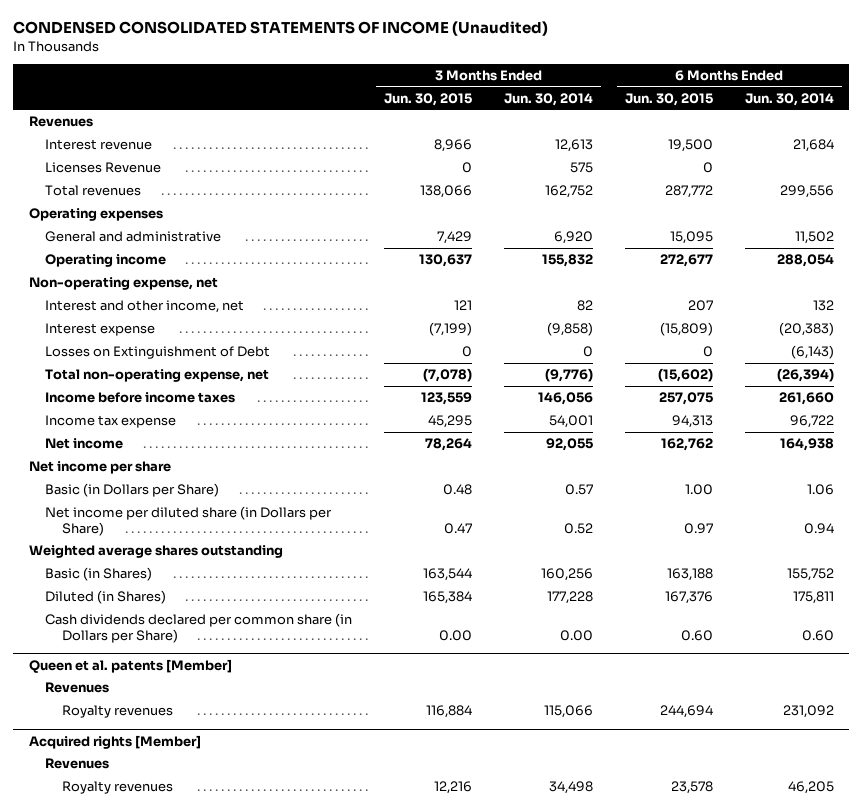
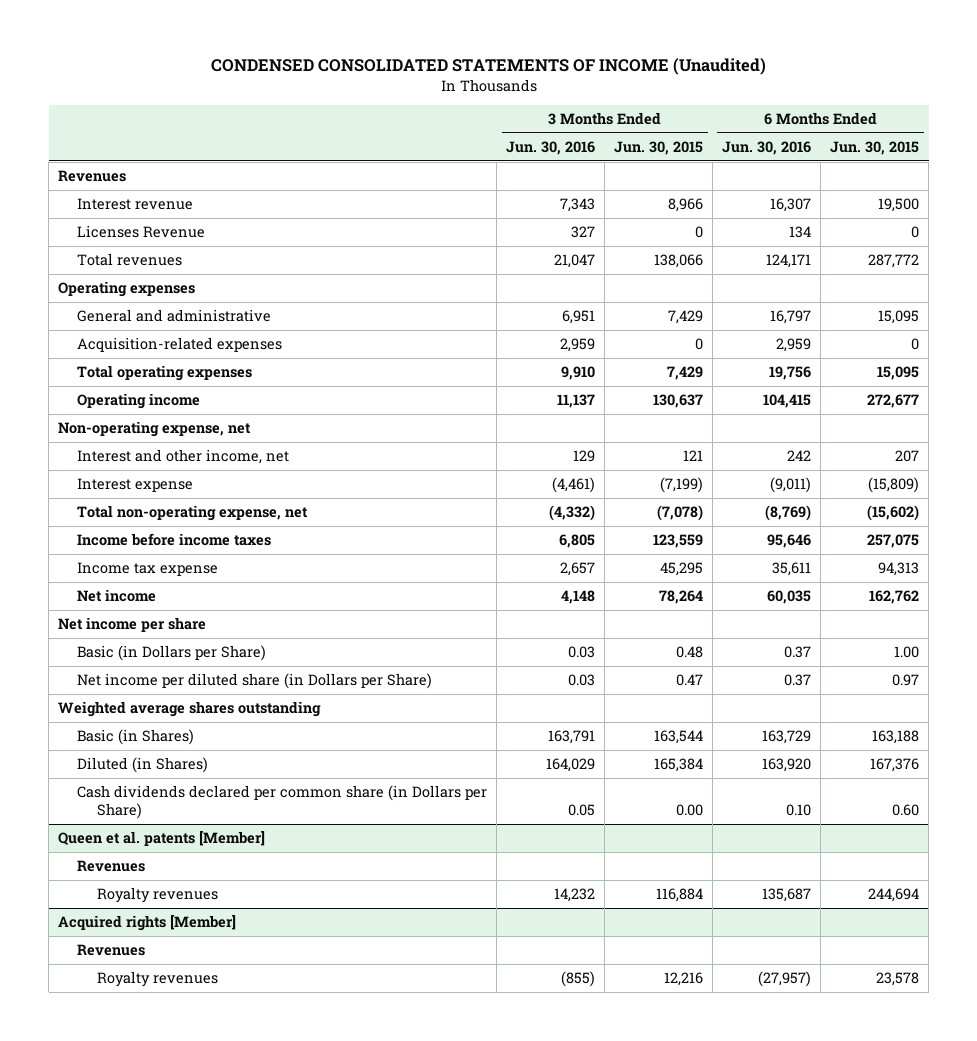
[503,92,593,106] Jun. 30, 2014 -> none
[744,92,834,106] Jun. 30, 2014 -> none
none -> [506,141,596,156] Jun. 30, 2016
none -> [722,141,812,156] Jun. 30, 2016
none -> [77,337,283,353] Acquisition-related expenses
none -> [77,365,253,382] Total operating expenses
[45,346,271,360] Losses on Extinguishment of Debt -> none

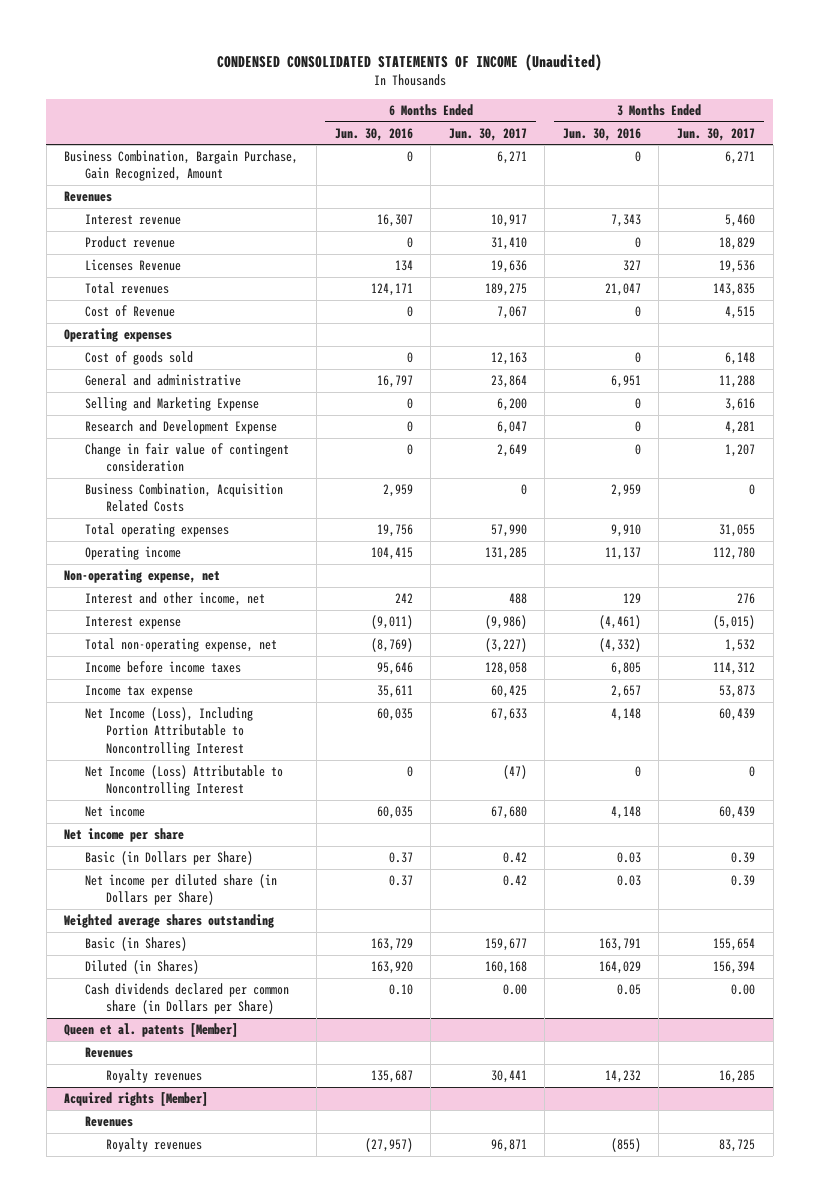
[614,141,704,156] Jun. 30, 2015 -> none
[830,141,920,156] Jun. 30, 2015 -> none
none -> [448,127,527,141] Jun. 30, 2017
none -> [677,127,756,141] Jun. 30, 2017
none -> [64,150,299,182] Business Combination, Bargain Purchase, Gain Recognized, Amount
none -> [85,236,176,249] Product revenue
none -> [85,305,176,318] Cost of Revenue
none -> [85,351,194,366] Cost of goods sold
none -> [85,397,260,412] Selling and Marketing Expense
none -> [85,420,278,435] Research and Development Expense
none -> [85,443,290,473] Change in fair value of contingent consideration
[77,337,283,353] Acquisition-related expenses -> [85,483,284,513] Business Combination, Acquisition Related Costs
none -> [85,707,254,756] Net Income (Loss), Including Portion Attributable to Noncontrolling Interest
none -> [85,765,284,797] Net Income (Loss) Attributable to Noncontrolling Interest

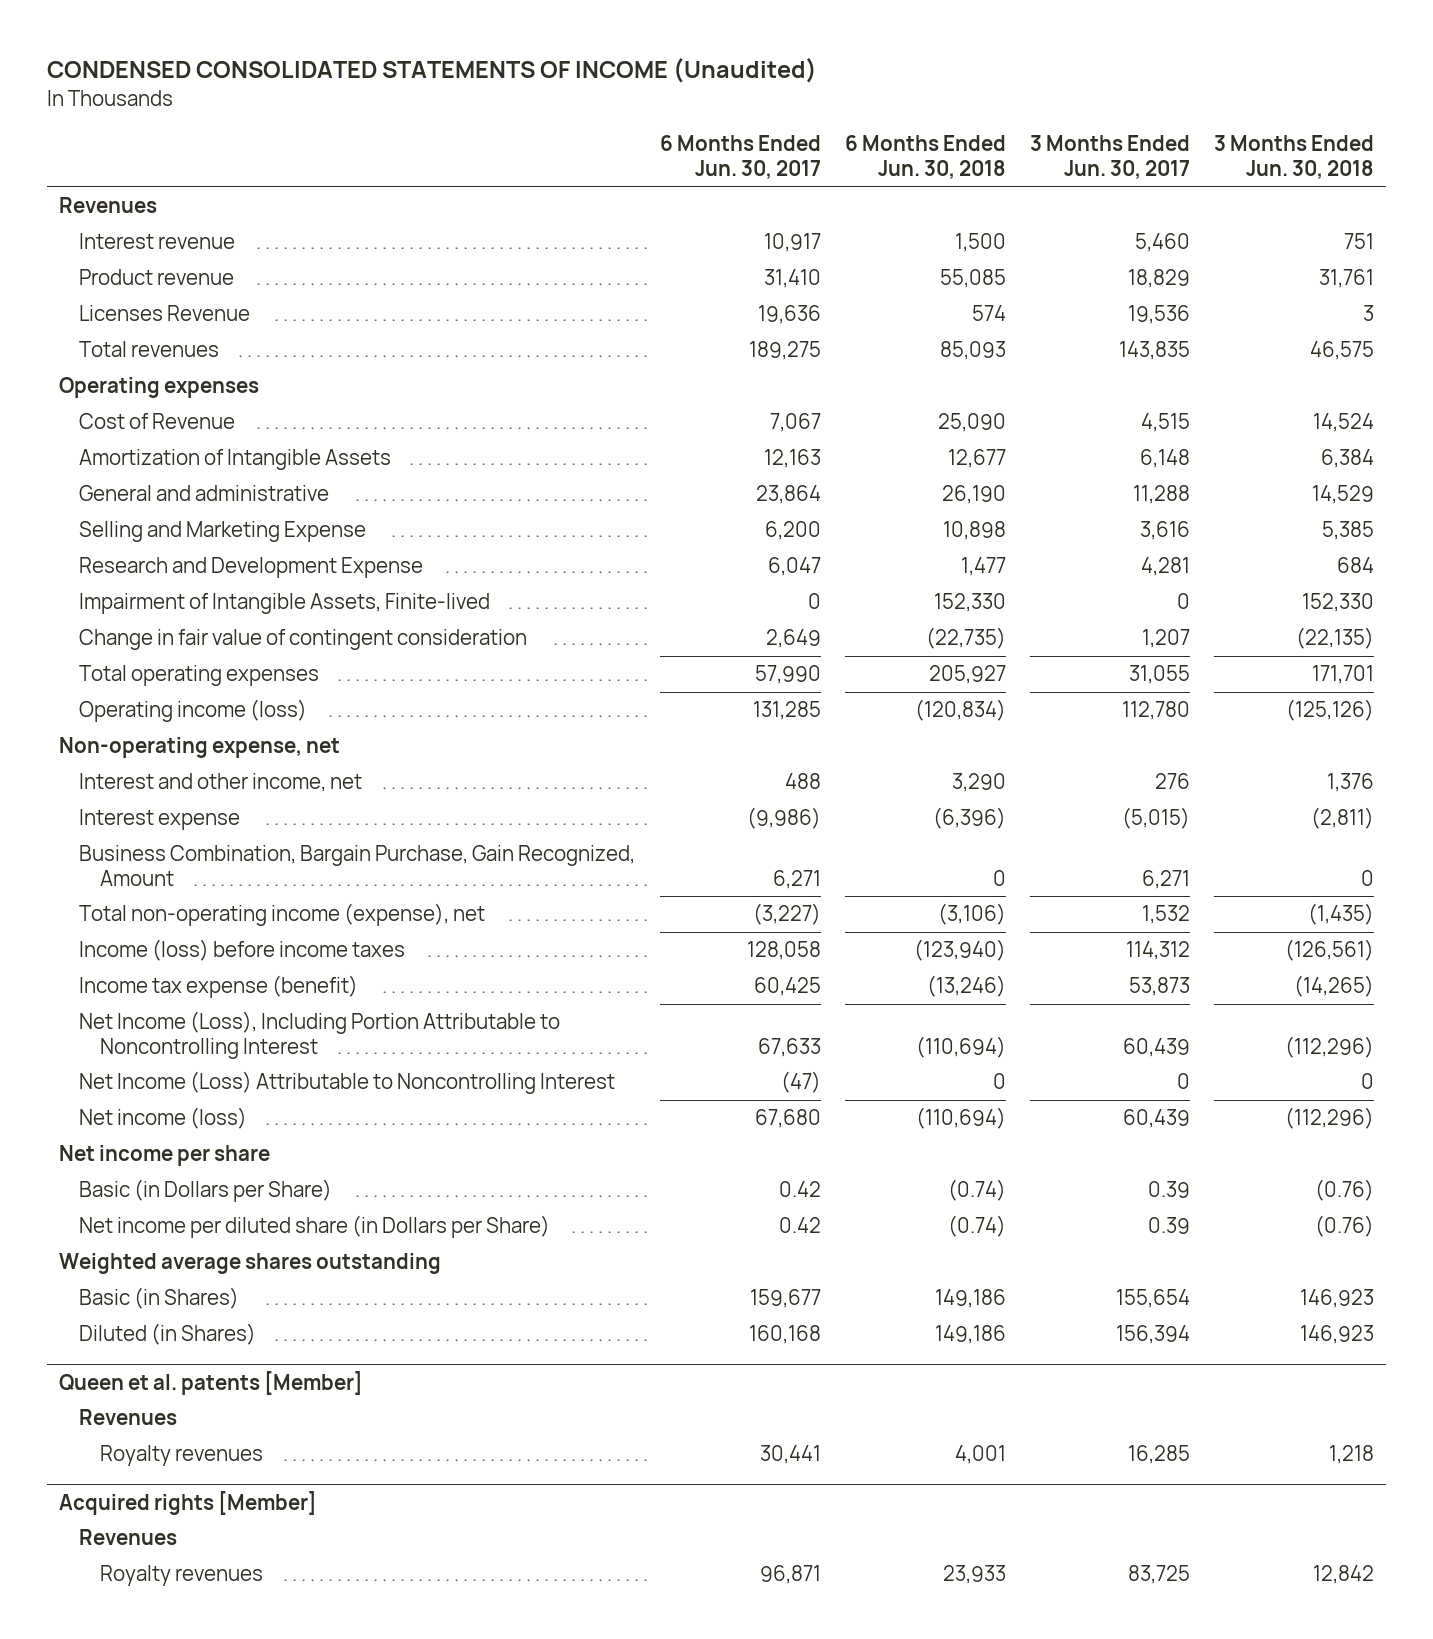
[334,127,413,141] Jun. 30, 2016 -> none
[562,127,641,141] Jun. 30, 2016 -> none
none -> [844,135,1006,180] 6 Months Ended Jun. 30, 2018
none -> [1213,135,1374,180] 3 Months Ended Jun. 30, 2018
[85,305,176,318] Cost of Revenue -> [79,413,236,430] Cost of Revenue
[85,351,194,366] Cost of goods sold -> [79,449,392,471] Amortization of Intangible Assets
none -> [79,593,491,615] Impairment of Intangible Assets, Finite-lived
[85,483,284,513] Business Combination, Acquisition Related Costs -> none
[85,546,182,561] Operating income -> [79,699,308,723] Operating income (loss)
[64,150,299,182] Business Combination, Bargain Purchase, Gain Recognized, Amount -> [79,845,636,887] Business Combination, Bargain Purchase, Gain Recognized, Amount
[85,638,278,653] Total non-operating expense, net -> [79,903,486,927] Total non-operating income (expense), net
[85,661,242,674] Income before income taxes -> [79,939,406,962] Income (loss) before income taxes
[85,685,194,699] Income tax expense -> [79,975,359,999] Income tax expense (benefit)
[85,805,146,818] Net income -> [79,1107,248,1130] Net income (loss)
[85,983,290,1015] Cash dividends declared per common share (in Dollars per Share) -> none

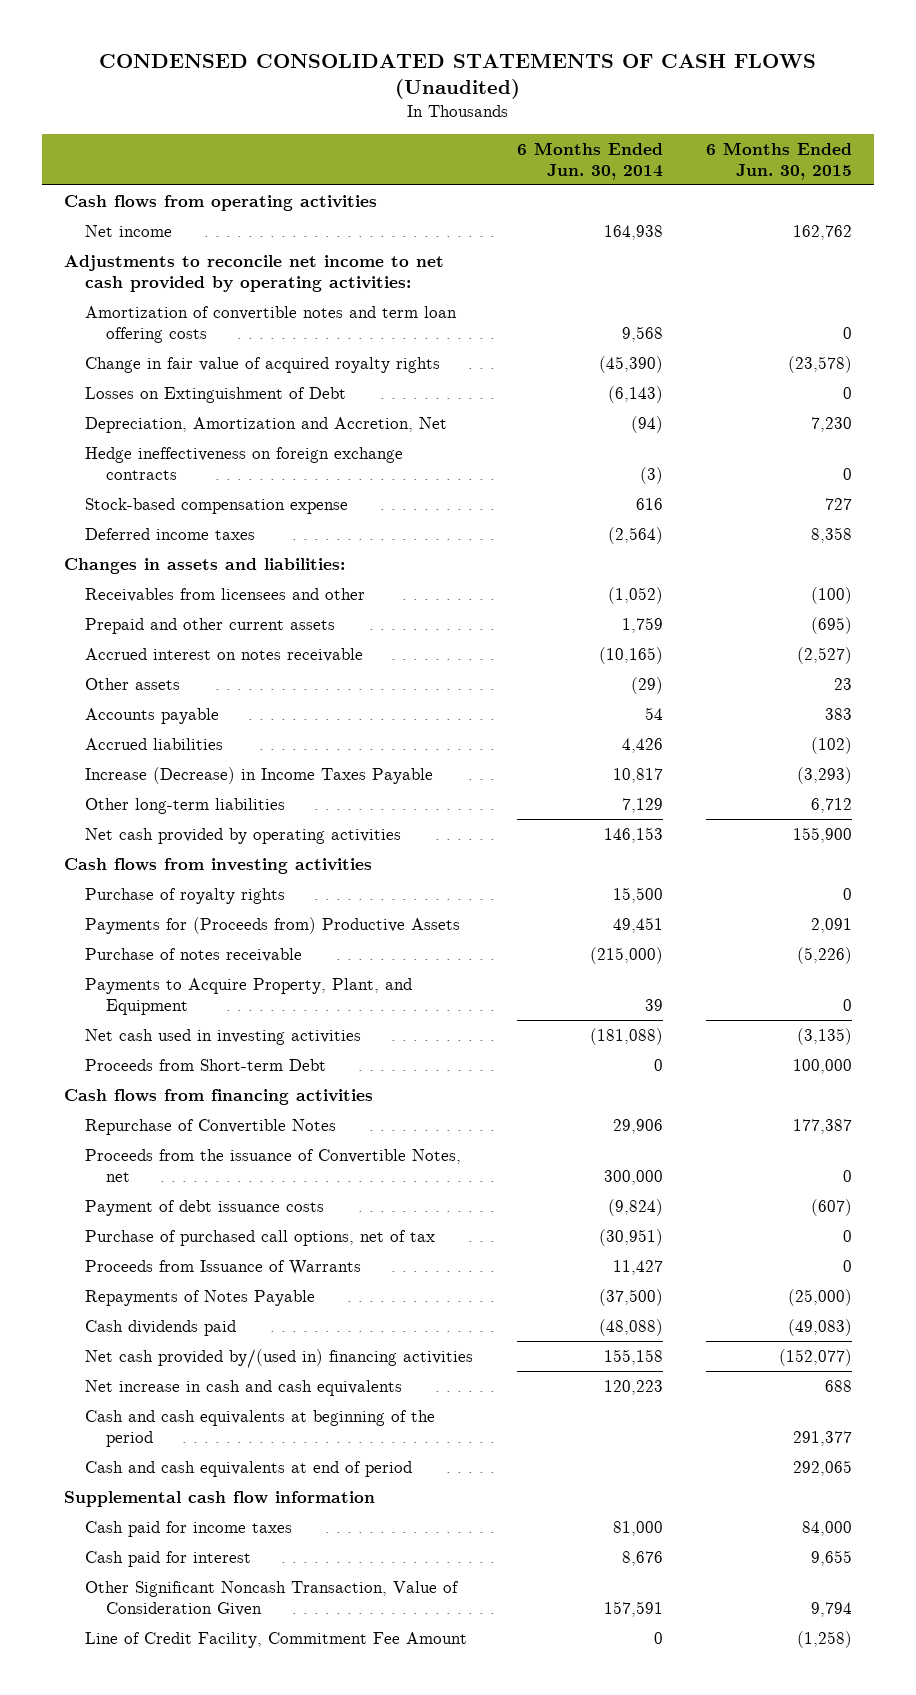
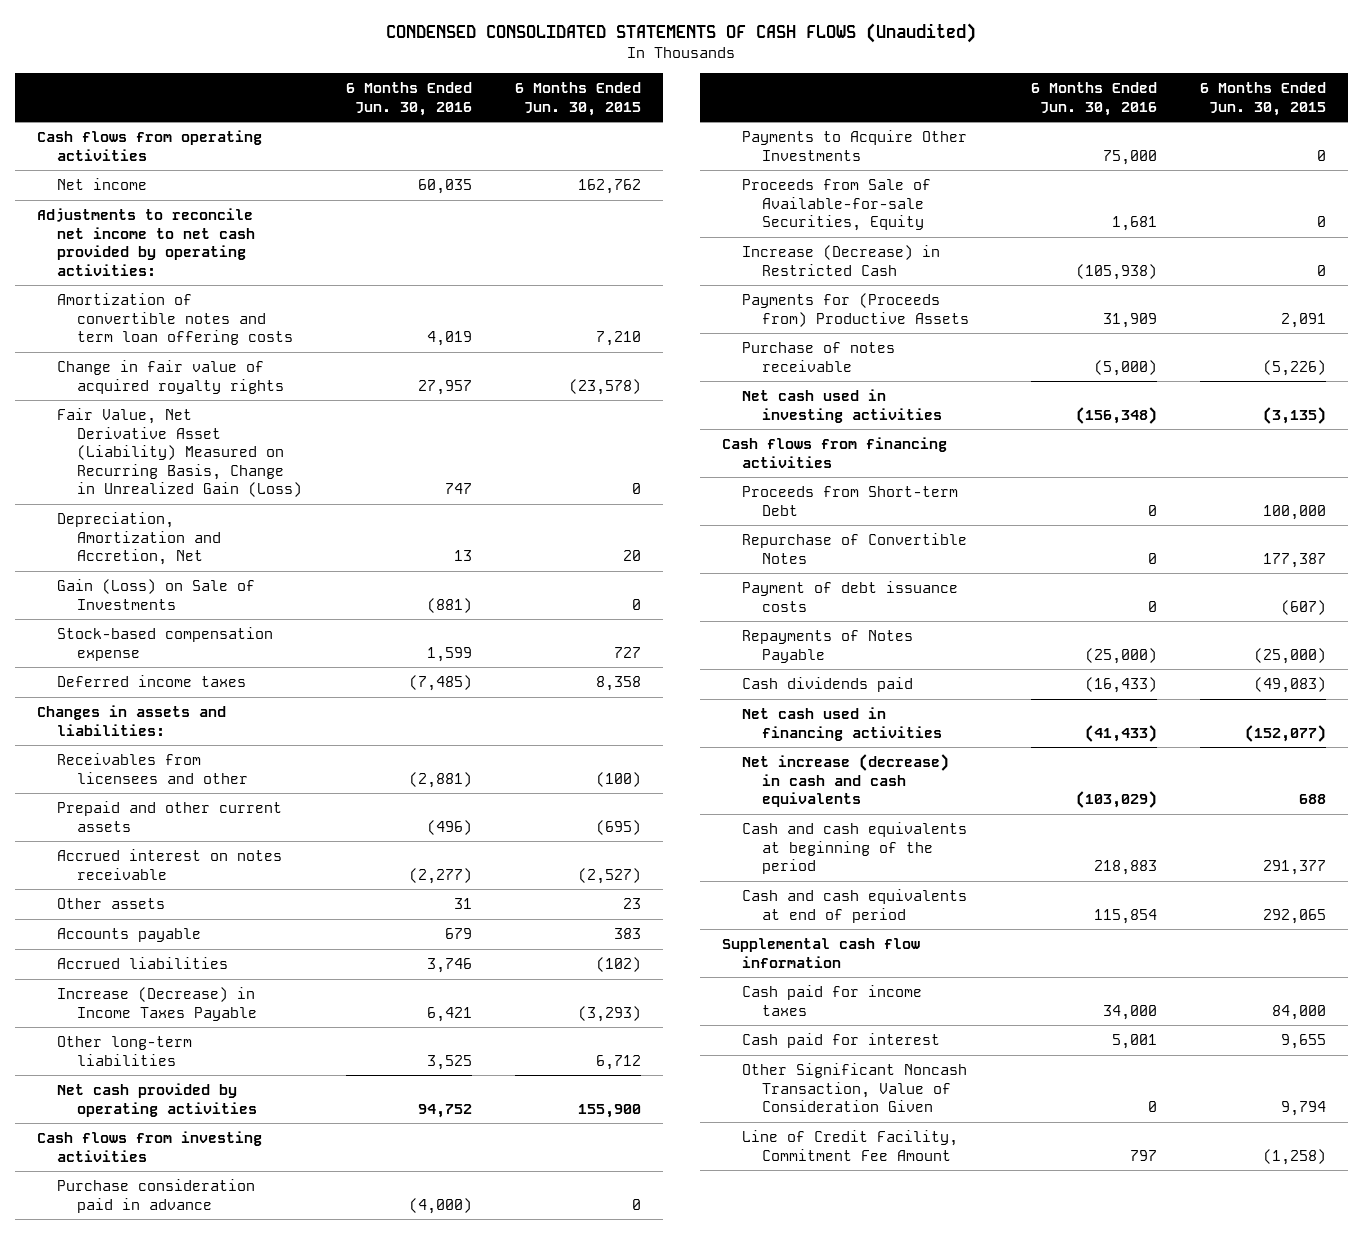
[516,141,663,180] 6 Months Ended Jun. 30, 2014 -> none
none -> [345,82,472,116] 6 Months Ended Jun. 30, 2016
[843,326,853,339] 0 -> [596,331,642,347] 7,210
[85,386,347,403] Losses on Extinguishment of Debt -> none
[85,446,404,480] Hedge ineffectiveness on foreign exchange contracts -> none
none -> [56,407,302,498] Fair Value, Net Derivative Asset (Liability) Measured on Recurring Basis, Change in Unrealized Gain (Loss)
[811,416,853,432] 7,230 -> [623,550,642,562] 20
none -> [56,578,255,610] Gain (Loss) on Sale of Investments
[85,887,286,904] Purchase of royalty rights -> none
none -> [56,1178,255,1213] Purchase consideration paid in advance
none -> [741,129,967,161] Payments to Acquire Other Investments
none -> [741,178,931,232] Proceeds from Sale of Available-for-sale Securities, Equity
none -> [741,244,940,276] Increase (Decrease) in Restricted Cash
[85,977,413,1015] Payments to Acquire Property, Plant, and Equipment -> none
[85,1058,327,1071] Proceeds from Short-term Debt -> [741,485,958,516] Proceeds from Short-term Debt
[85,1148,462,1182] Proceeds from the issuance of Convertible Notes, net -> none
[85,1229,436,1246] Purchase of purchased call options, net of tax -> none
[85,1259,362,1275] Proceeds from Issuance of Warrants -> none
[85,1348,474,1368] Net cash provided by/(used in) financing activities -> [741,706,942,741] Net cash used in financing activities
[85,1379,403,1396] Net increase in cash and cash equivalents -> [741,753,949,808] Net increase (decrease) in cash and cash equivalents

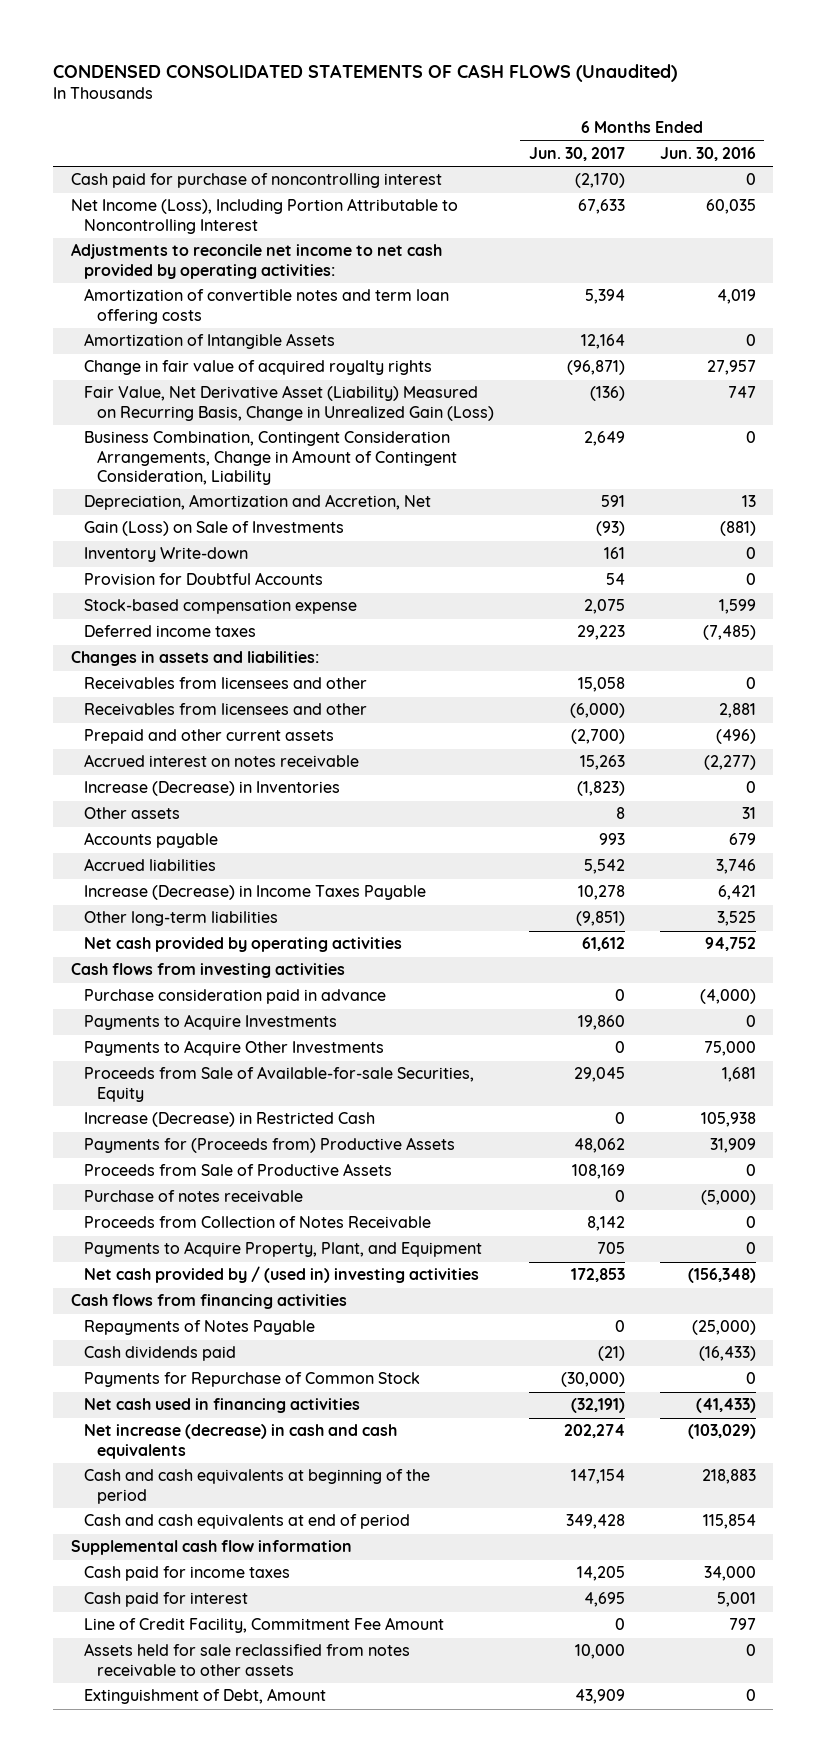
[515,82,642,116] 6 Months Ended Jun. 30, 2015 -> none
none -> [528,146,625,161] Jun. 30, 2017
[36,129,262,161] Cash flows from operating activities -> none
none -> [70,173,442,189] Cash paid for purchase of noncontrolling interest
[56,177,147,190] Net income -> [70,198,458,234] Net Income (Loss), Including Portion Attributable to Noncontrolling Interest
none -> [83,333,335,350] Amortization of Intangible Assets
none -> [83,431,458,485] Business Combination, Contingent Consideration Arrangements, Change in Amount of Contingent Consideration, Liability
none -> [83,547,248,563] Inventory Write-down
none -> [83,572,323,586] Provision for Doubtful Accounts
[408,771,472,788] (2,881) -> [745,677,756,690] 0
none -> [83,703,367,716] Receivables from licensees and other
none -> [83,781,340,797] Increase (Decrease) in Inventories
none -> [83,1014,337,1031] Payments to Acquire Investments
[1075,263,1157,280] (105,938) -> [700,1112,756,1128] 105,938
none -> [83,1163,392,1177] Proceeds from Sale of Productive Assets
none -> [83,1216,431,1229] Proceeds from Collection of Notes Receivable
none -> [83,1241,482,1258] Payments to Acquire Property, Plant, and Equipment
[741,388,942,423] Net cash used in investing activities -> [83,1266,479,1284] Net cash provided by / (used in) investing activities
[741,485,958,516] Proceeds from Short-term Debt -> none
[741,532,967,564] Repurchase of Convertible Notes -> none
[741,580,958,612] Payment of debt issuance costs -> none
none -> [83,1372,420,1388] Payments for Repurchase of Common Stock
[741,1062,967,1113] Other Significant Noncash Transaction, Value of Consideration Given -> none
none -> [83,1643,410,1676] Assets held for sale reclassified from notes receivable to other assets
none -> [83,1688,326,1705] Extinguishment of Debt, Amount

